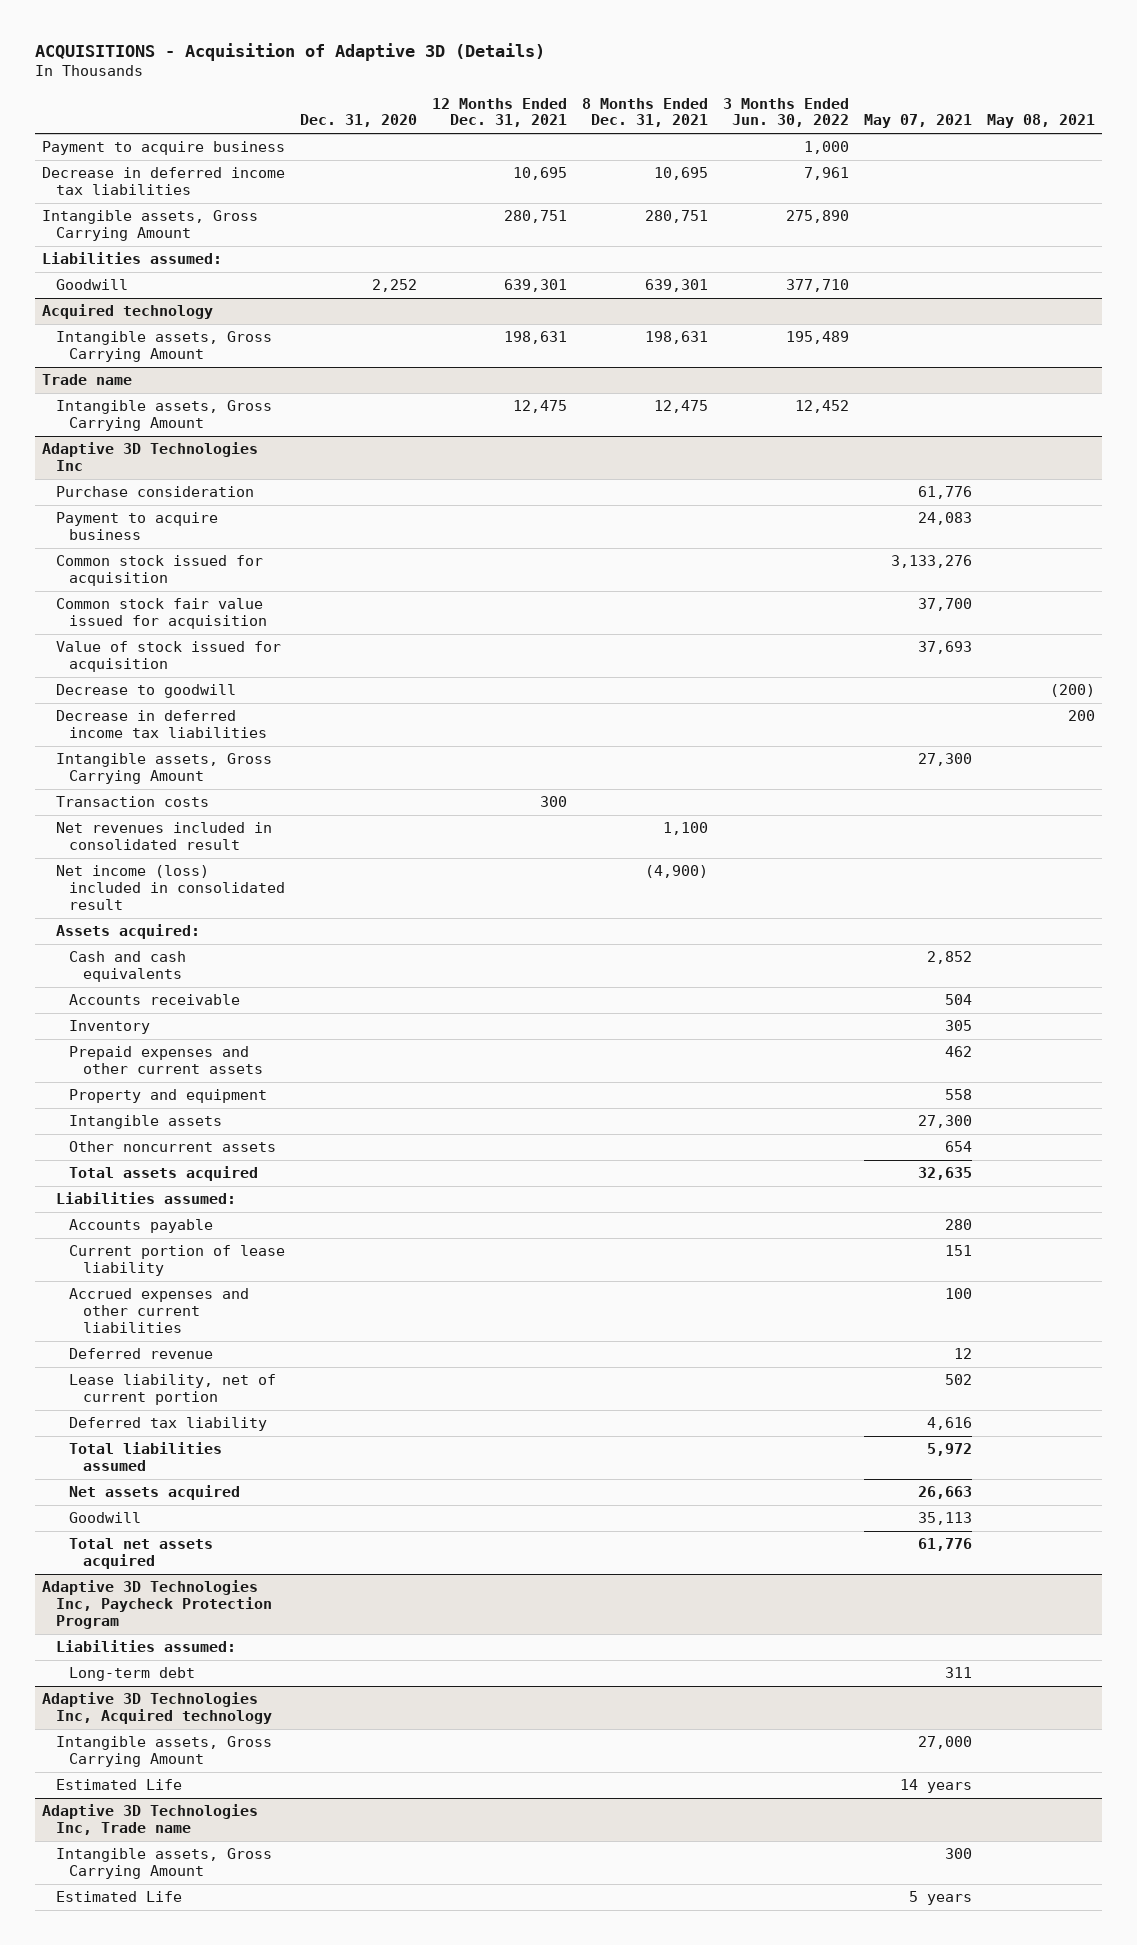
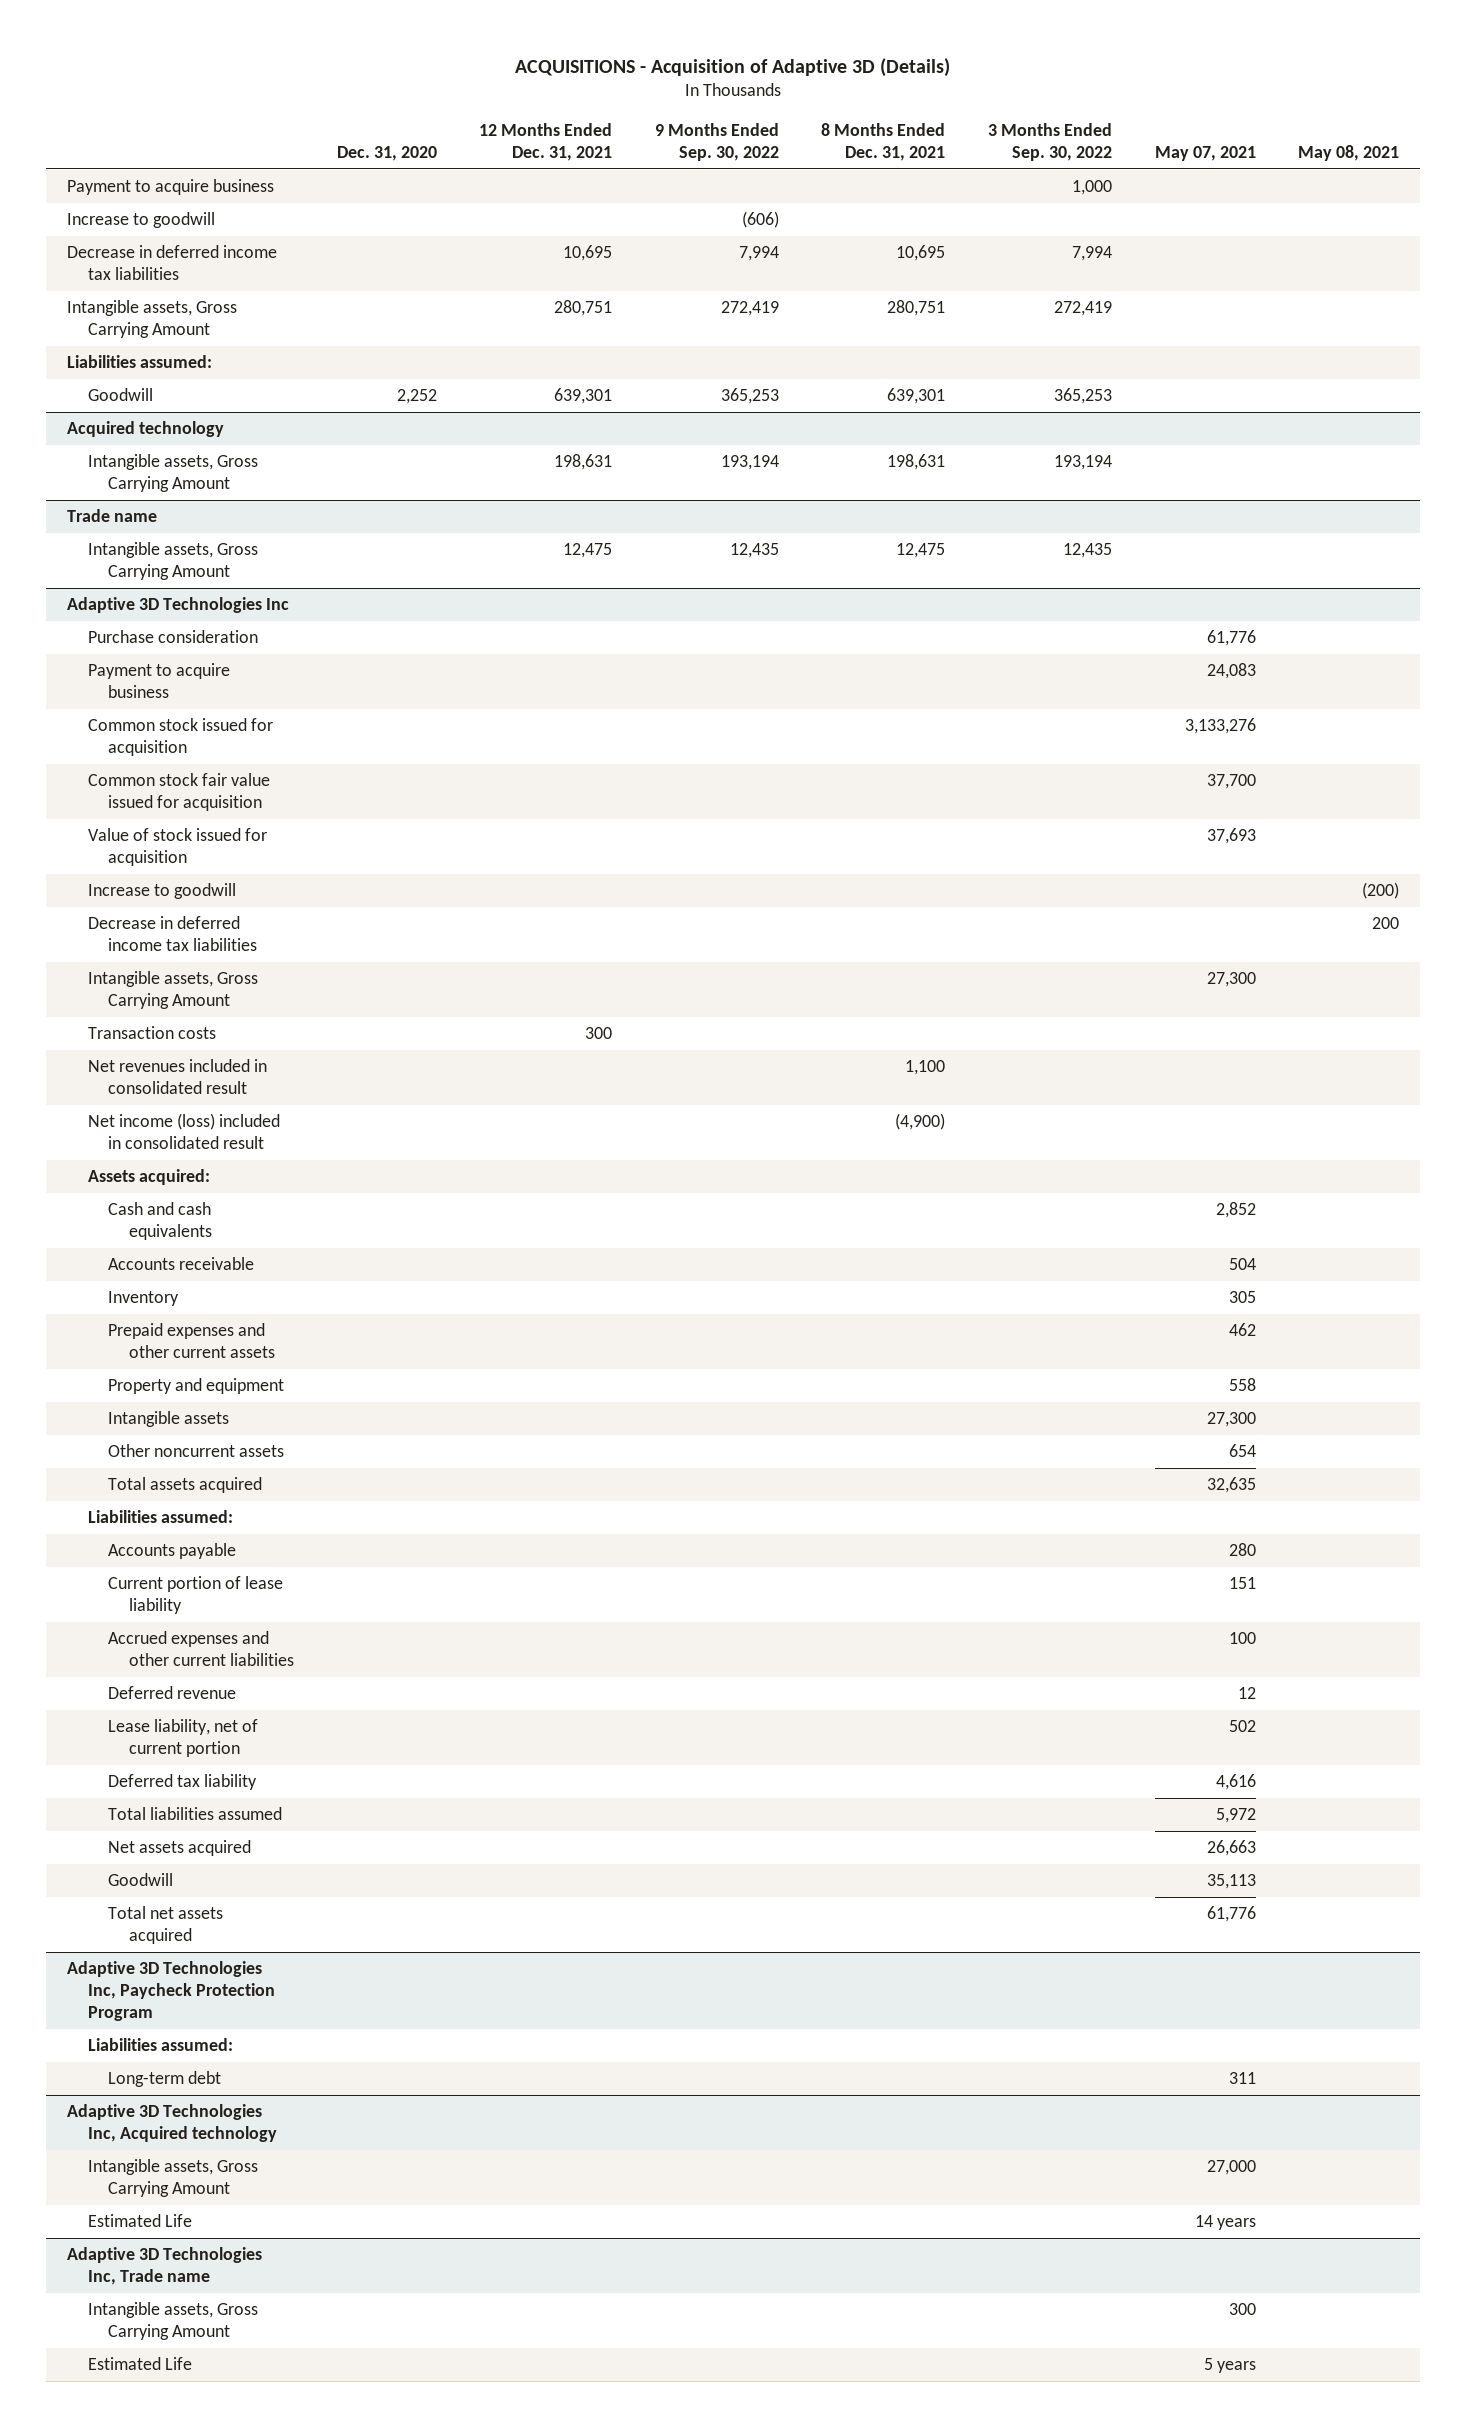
[722,97,849,128] 3 Months Ended Jun. 30, 2022 -> none
none -> [654,123,779,161] 9 Months Ended Sep. 30, 2022
none -> [988,123,1113,161] 3 Months Ended Sep. 30, 2022
none -> [66,212,215,229] Increase to goodwill
[55,684,236,699] Decrease to goodwill -> [87,883,236,900] Increase to goodwill

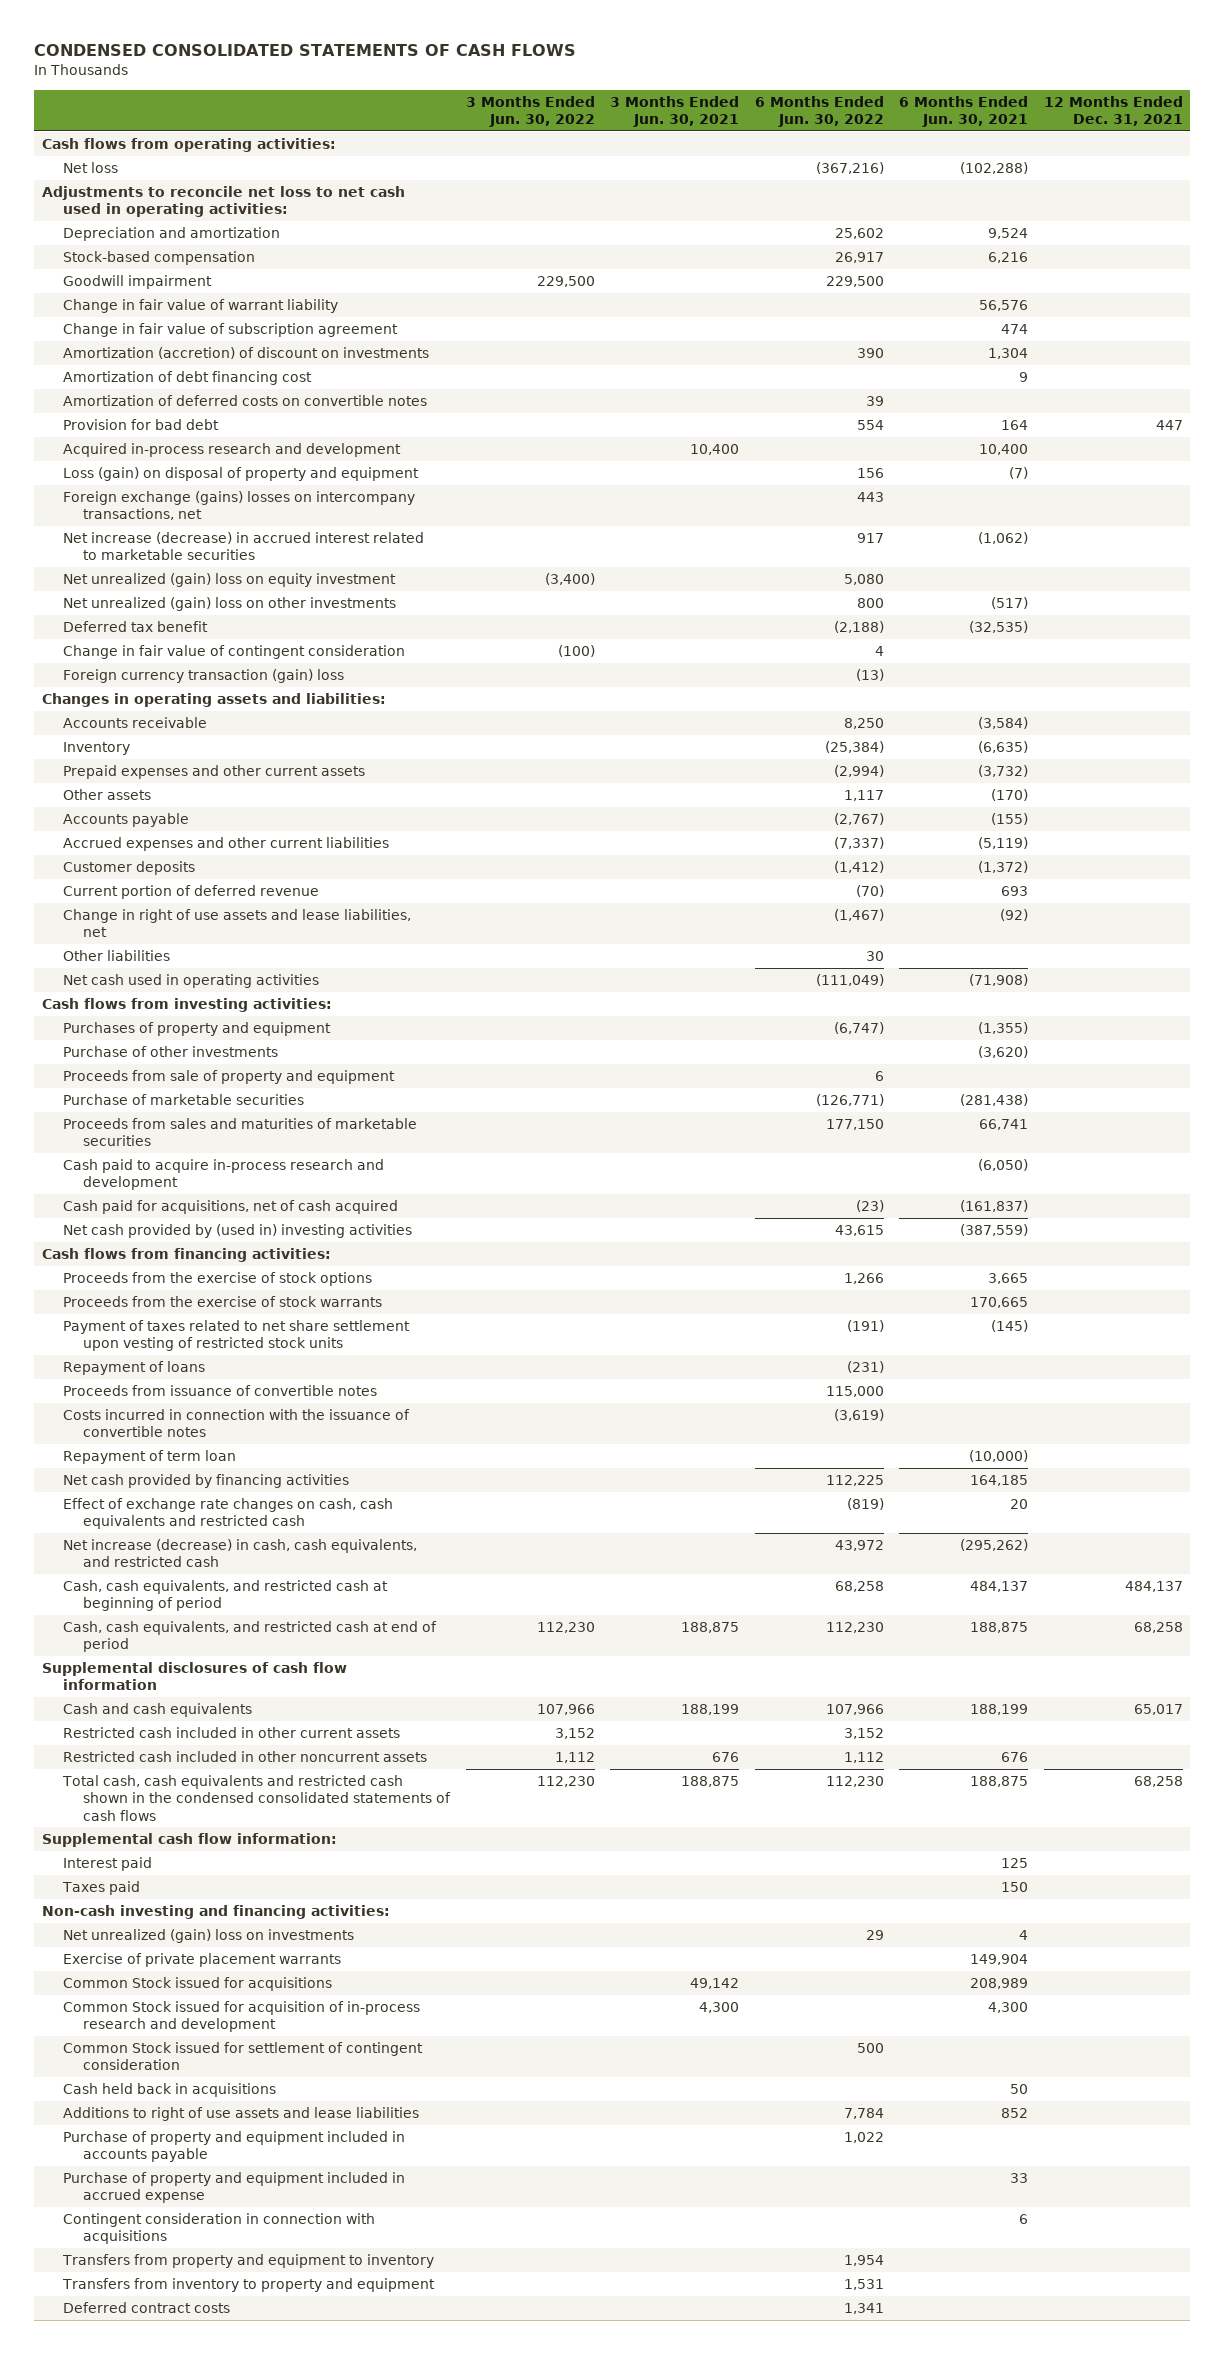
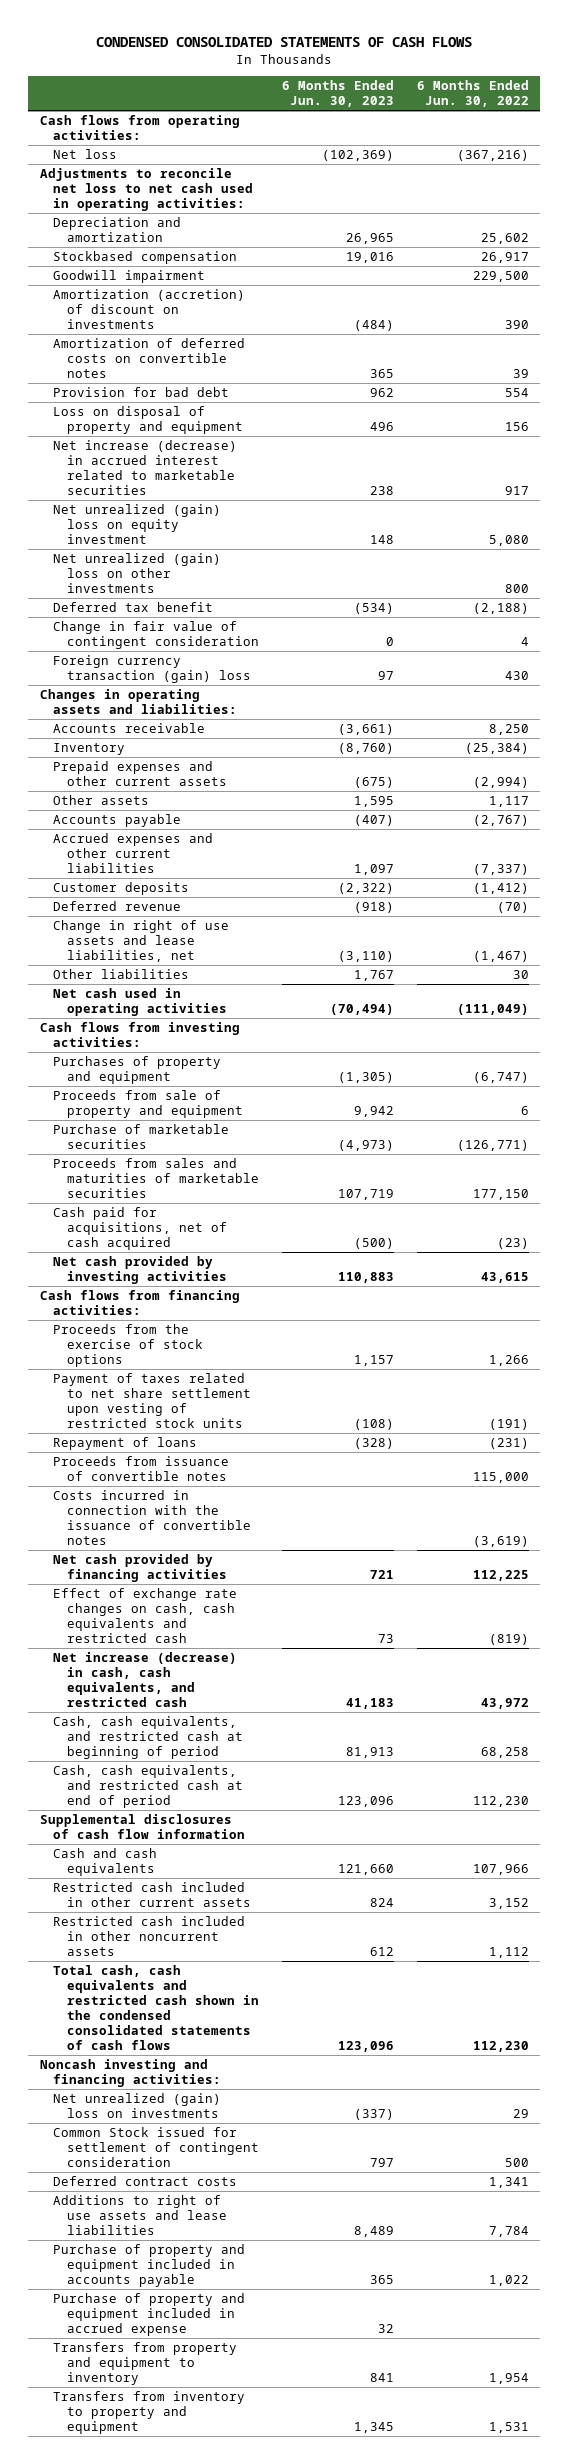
[465,95,595,127] 3 Months Ended Jun. 30, 2022 -> none
[610,95,740,127] 3 Months Ended Jun. 30, 2021 -> none
[899,95,1029,127] 6 Months Ended Jun. 30, 2021 -> none
[1043,95,1183,126] 12 Months Ended Dec. 31, 2021 -> none
none -> [281,79,394,107] 6 Months Ended Jun. 30, 2023
[62,251,255,266] Stock-based compensation -> [53,250,238,264] Stockbased compensation
[62,299,338,314] Change in fair value of warrant liability -> none
[62,323,398,338] Change in fair value of subscription agreement -> none
[62,371,312,386] Amortization of debt financing cost -> none
[62,443,401,458] Acquired in-process research and development -> none
[62,491,415,521] Foreign exchange (gains) losses on intercompany transactions, net -> none
[62,467,419,482] Loss (gain) on disposal of property and equipment -> [53,405,243,434] Loss on disposal of property and equipment
[855,669,884,682] (13) -> [504,670,529,680] 430
[62,885,319,900] Current portion of deferred revenue -> [53,900,182,911] Deferred revenue
[62,1046,278,1058] Purchase of other investments -> none
[62,1159,384,1191] Cash paid to acquire in-process research and development -> none
[62,1224,412,1239] Net cash provided by (used in) investing activities -> [53,1255,227,1284] Net cash provided by investing activities
[62,1296,382,1308] Proceeds from the exercise of stock warrants -> none
[62,1450,236,1465] Repayment of term loan -> none
[42,1833,338,1848] Supplemental cash flow information: -> none
[62,1857,152,1872] Interest paid -> none
[61,1881,140,1896] Taxes paid -> none
[42,1905,391,1920] Non-cash investing and financing activities: -> [39,2058,222,2087] Noncash investing and financing activities:
[62,1953,341,1968] Exercise of private placement warrants -> none
[62,1977,332,1992] Common Stock issued for acquisitions -> none
[62,2001,420,2033] Common Stock issued for acquisition of in-process research and development -> none
[62,2083,276,2098] Cash held back in acquisitions -> none
[62,2302,230,2314] Deferred contract costs -> [53,2175,238,2186] Deferred contract costs
[62,2213,375,2245] Contingent consideration in connection with acquisitions -> none

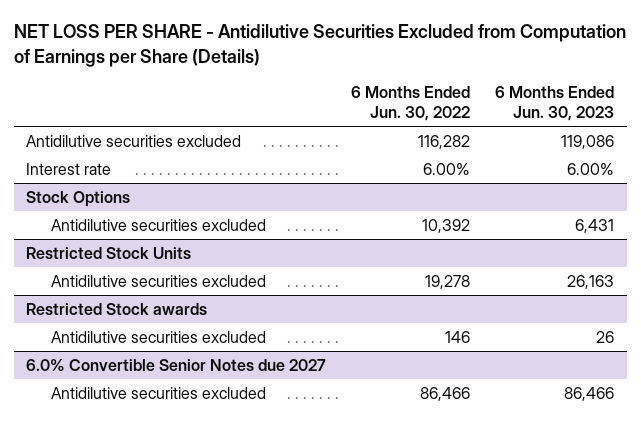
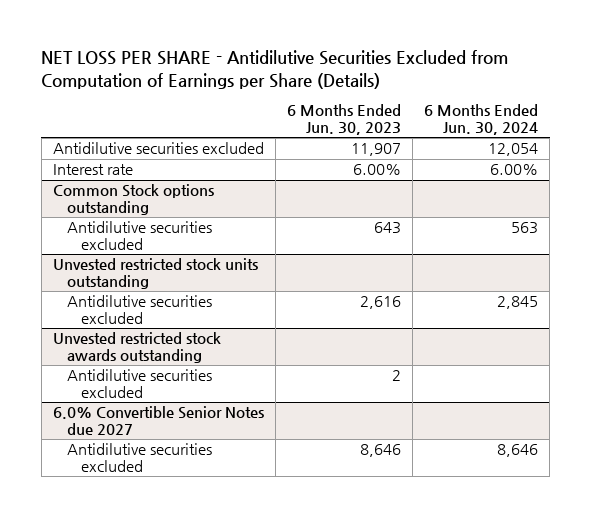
[351,86,471,122] 6 Months Ended Jun. 30, 2022 -> none
none -> [424,104,539,136] 6 Months Ended Jun. 30, 2024
[561,134,615,149] 119,086 -> [351,143,402,157] 11,907
[26,190,131,207] Stock Options -> [52,184,214,216] Common Stock options outstanding
[575,218,615,233] 6,431 -> [374,222,402,235] 643
[26,246,192,259] Restricted Stock Units -> [52,258,258,290] Unvested restricted stock units outstanding
[567,274,615,289] 26,163 -> [360,296,402,310] 2,616
[26,302,208,315] Restricted Stock awards -> [52,332,221,364] Unvested restricted stock awards outstanding
[596,330,615,343] 26 -> [392,370,402,382] 2
[564,386,615,401] 86,466 -> [360,444,402,458] 8,646

